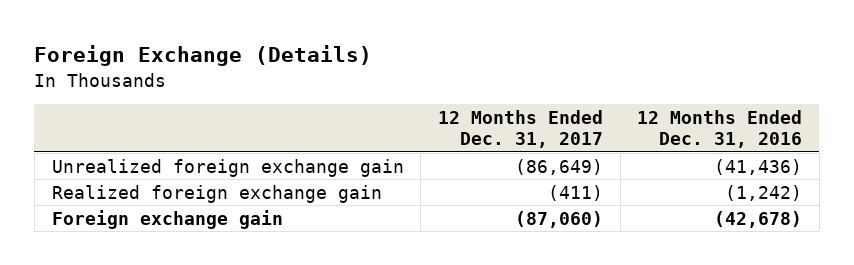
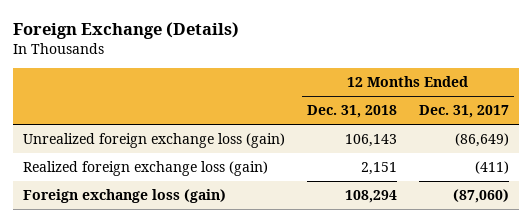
[637,110,803,149] 12 Months Ended Dec. 31, 2016 -> none
none -> [307,105,398,119] Dec. 31, 2018
[51,158,404,177] Unrealized foreign exchange gain -> [23,133,286,149] Unrealized foreign exchange loss (gain)
[51,184,382,203] Realized foreign exchange gain -> [23,161,269,177] Realized foreign exchange loss (gain)
[51,209,283,229] Foreign exchange gain -> [23,189,227,204] Foreign exchange loss (gain)

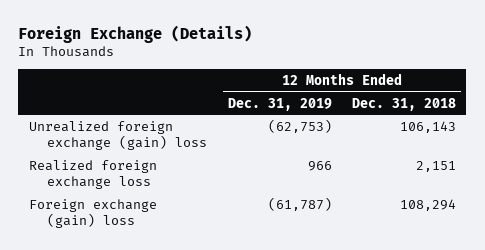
[418,105,509,119] Dec. 31, 2017 -> none
none -> [227,97,332,111] Dec. 31, 2019
[23,133,286,149] Unrealized foreign exchange loss (gain) -> [28,120,208,151] Unrealized foreign exchange (gain) loss
[23,161,269,177] Realized foreign exchange loss (gain) -> [28,159,157,190] Realized foreign exchange loss
[23,189,227,204] Foreign exchange loss (gain) -> [28,198,157,229] Foreign exchange (gain) loss

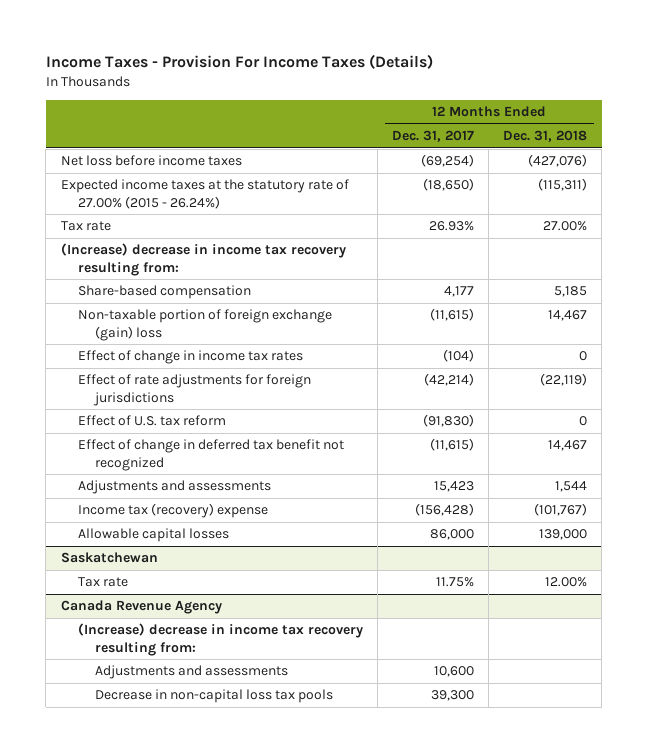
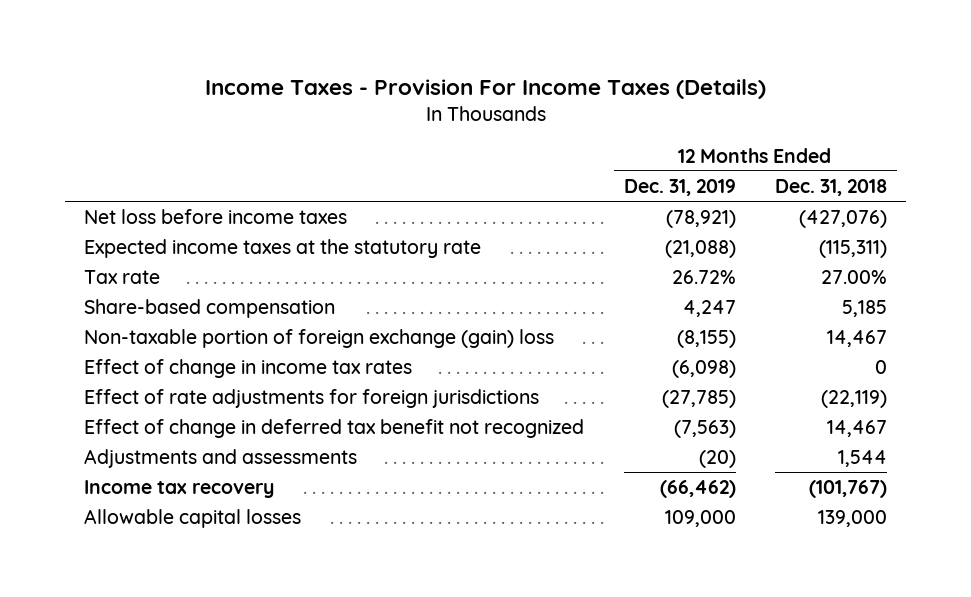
[391,129,474,142] Dec. 31, 2017 -> none
none -> [623,179,736,197] Dec. 31, 2019
[60,179,349,209] Expected income taxes at the statutory rate of 27.00% (2015 - 26.24%) -> [84,239,482,259] Expected income taxes at the statutory rate
[60,243,346,276] (Increase) decrease in income tax recovery resulting from: -> none
[77,415,226,427] Effect of U.S. tax reform -> none
[77,503,268,519] Income tax (recovery) expense -> [84,480,275,499] Income tax recovery
[60,552,158,564] Saskatchewan -> none
[77,577,128,588] Tax rate -> none
[60,600,222,615] Canada Revenue Agency -> none
[77,623,363,656] (Increase) decrease in income tax recovery resulting from: -> none
[94,665,288,680] Adjustments and assessments -> none
[94,689,333,704] Decrease in non-capital loss tax pools -> none

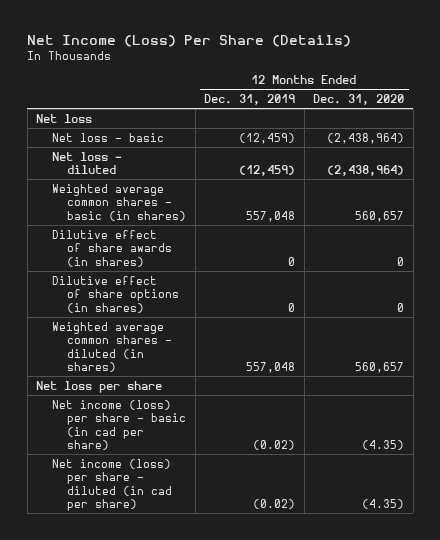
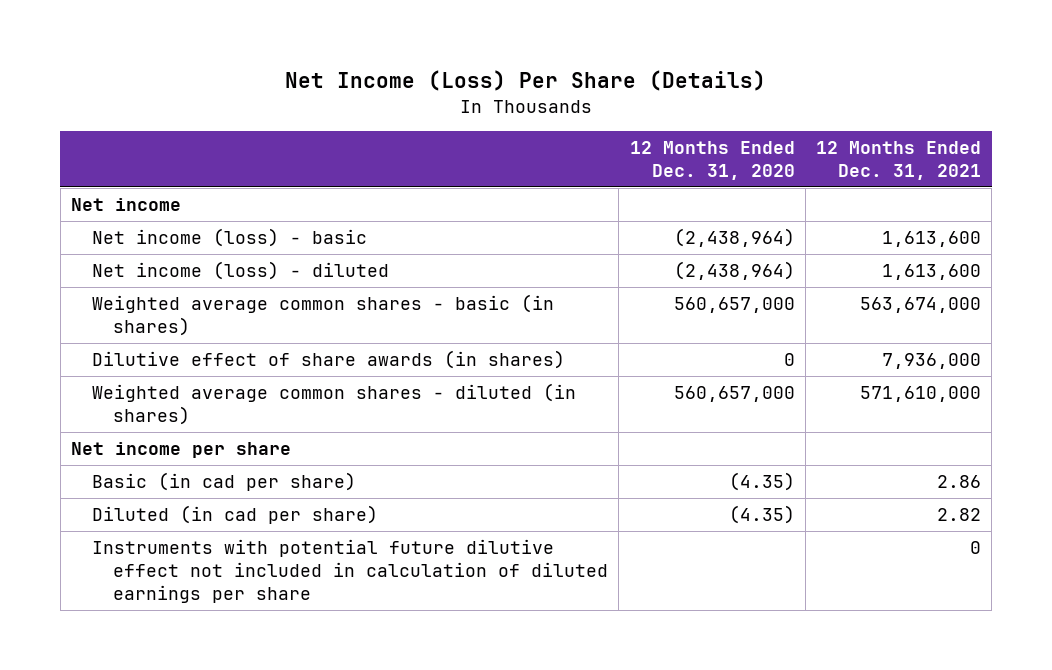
[204,93,296,105] Dec. 31, 2019 -> none
none -> [815,141,981,180] 12 Months Ended Dec. 31, 2021
[36,113,93,123] Net loss -> [71,198,182,212] Net income
[51,132,164,142] Net loss - basic -> [92,228,368,248] Net income (loss) - basic
[51,151,122,175] Net loss - diluted -> [92,261,390,281] Net income (loss) - diluted
[355,210,405,222] 560,657 -> [673,297,795,314] 560,657,000
[51,275,180,313] Dilutive effect of share options (in shares) -> none
[355,362,405,374] 560,657 -> [673,386,795,403] 560,657,000
[36,380,163,393] Net loss per share -> [71,442,292,459] Net income per share
[51,399,187,451] Net income (loss) per share - basic (in cad per share) -> [92,472,357,492] Basic (in cad per share)
[51,458,173,512] Net income (loss) per share - diluted (in cad per share) -> [92,505,379,525] Diluted (in cad per share)
none -> [92,539,609,603] Instruments with potential future dilutive effect not included in calculation of diluted earnings per share

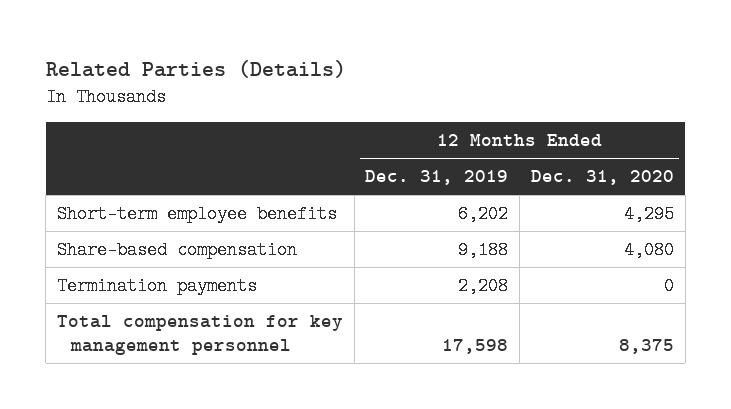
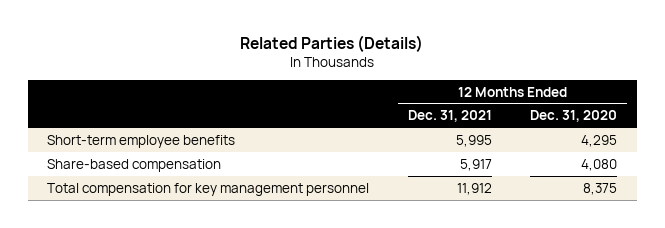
[365,170,509,186] Dec. 31, 2019 -> none
none -> [407,110,492,123] Dec. 31, 2021
[56,277,257,296] Termination payments -> none

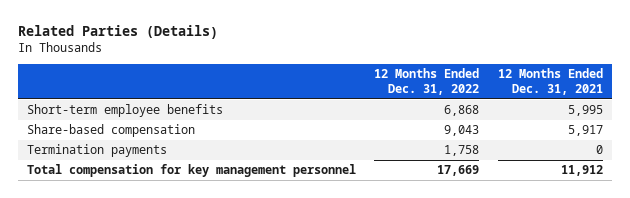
[530,110,618,123] Dec. 31, 2020 -> none
none -> [374,68,480,96] 12 Months Ended Dec. 31, 2022
none -> [27,144,168,158] Termination payments

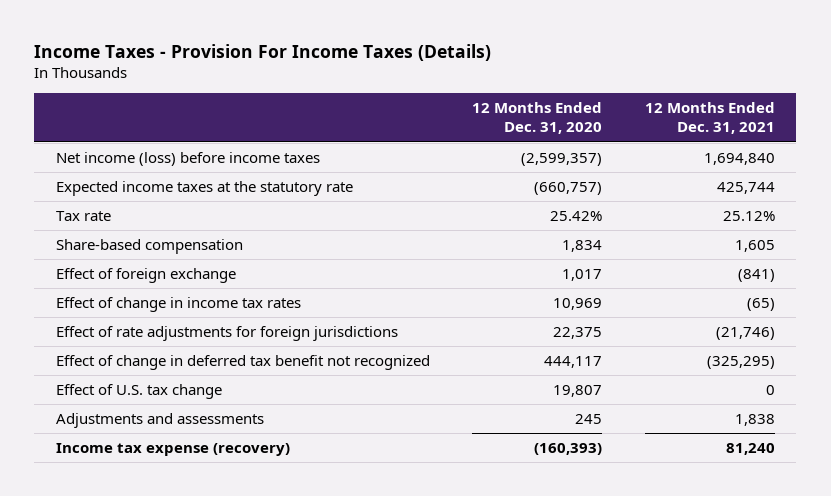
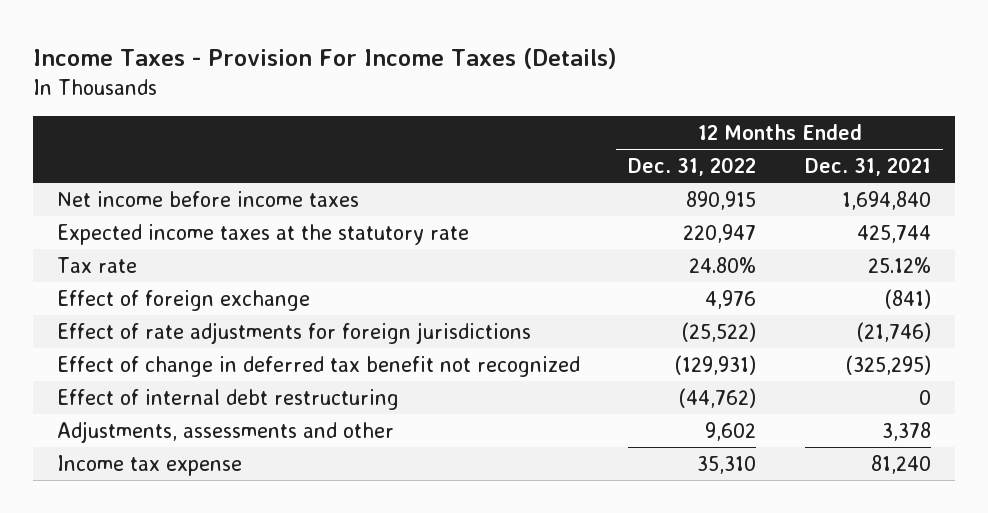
[472,102,603,135] 12 Months Ended Dec. 31, 2020 -> none
none -> [628,156,757,176] Dec. 31, 2022
[55,152,320,167] Net income (loss) before income taxes -> [56,190,359,207] Net income before income taxes
[55,239,243,255] Share-based compensation -> none
[55,297,301,313] Effect of change in income tax rates -> none
[55,384,222,400] Effect of U.S. tax change -> [56,388,399,410] Effect of internal debt restructuring
[55,413,264,429] Adjustments and assessments -> [56,420,394,443] Adjustments, assessments and other
[735,414,776,427] 1,838 -> [881,421,931,441] 3,378
[55,443,290,457] Income tax expense (recovery) -> [56,454,242,476] Income tax expense

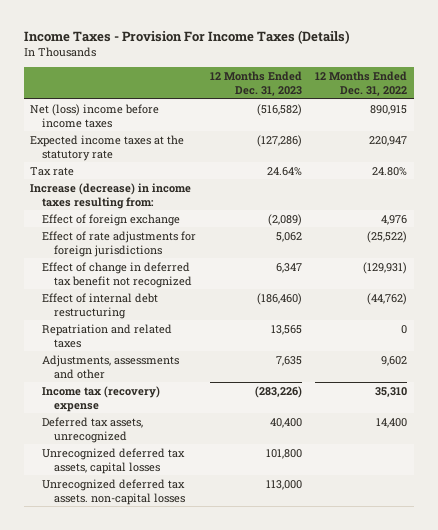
[804,156,931,176] Dec. 31, 2021 -> none
none -> [209,71,302,97] 12 Months Ended Dec. 31, 2023
[56,190,359,207] Net income before income taxes -> [30,103,160,128] Net (loss) income before income taxes
none -> [30,182,192,209] Increase (decrease) in income taxes resulting from:
none -> [42,323,173,348] Repatriation and related taxes
[56,454,242,476] Income tax expense -> [42,385,161,412] Income tax (recovery) expense
none -> [42,416,144,443] Deferred tax assets, unrecognized
none -> [42,447,186,474] Unrecognized deferred tax assets, capital losses
none -> [42,478,186,505] Unrecognized deferred tax assets. non-capital losses

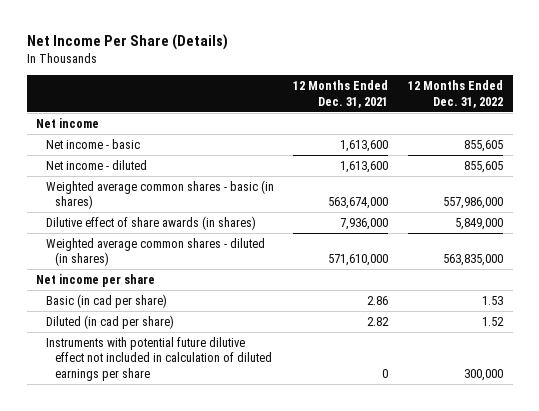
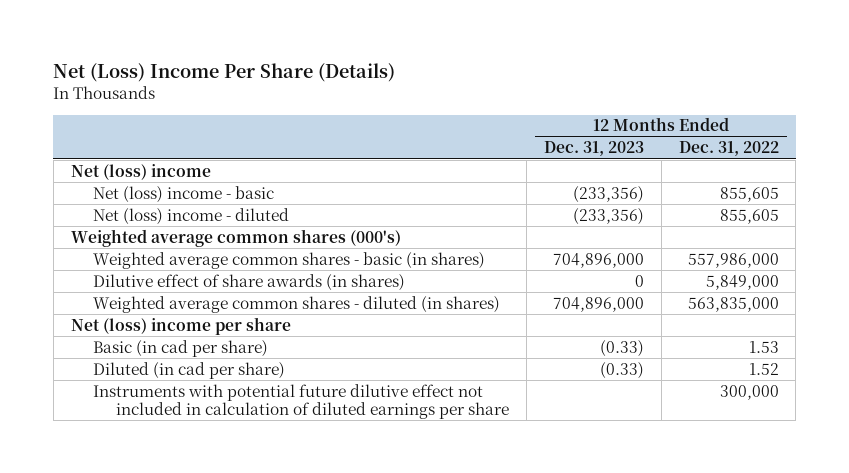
[26,33,228,50] Net Income Per Share (Details) -> [53,62,396,82] Net (Loss) Income Per Share (Details)
[293,79,389,108] 12 Months Ended Dec. 31, 2021 -> none
none -> [543,141,644,157] Dec. 31, 2023
[36,117,100,128] Net income -> [70,163,211,180] Net (loss) income
[45,138,140,149] Net income - basic -> [93,185,275,203] Net (loss) income - basic
[45,159,147,170] Net income - diluted -> [93,207,290,225] Net (loss) income - diluted
none -> [70,228,401,247] Weighted average common shares (000's)
[36,273,156,287] Net income per share -> [70,316,291,335] Net (loss) income per share

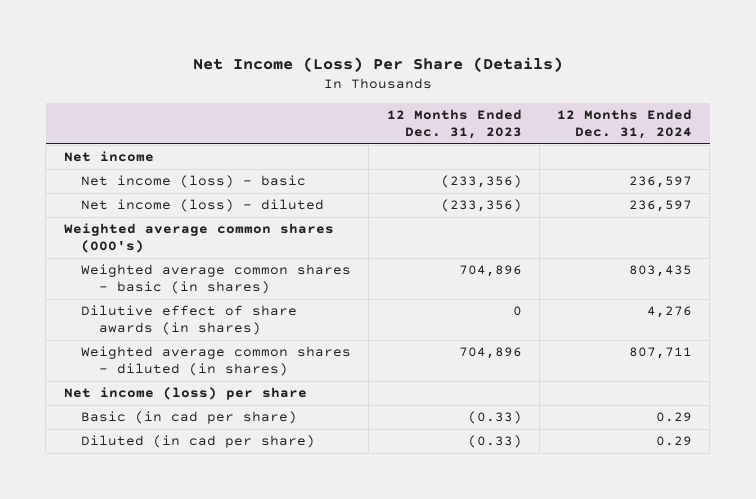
[53,62,396,82] Net (Loss) Income Per Share (Details) -> [192,56,563,72] Net Income (Loss) Per Share (Details)
[678,141,779,157] Dec. 31, 2022 -> none
none -> [557,109,693,140] 12 Months Ended Dec. 31, 2024
[70,163,211,180] Net (loss) income -> [63,151,154,163] Net income
[93,185,275,203] Net (loss) income - basic -> [81,175,307,189] Net income (loss) - basic
[93,207,290,225] Net (loss) income - diluted -> [81,199,325,213] Net income (loss) - diluted
[552,252,644,268] 704,896,000 -> [458,265,522,278] 704,896
[552,296,644,312] 704,896,000 -> [458,347,522,360] 704,896
[70,316,291,335] Net (loss) income per share -> [63,387,307,401] Net income (loss) per share
[93,383,510,419] Instruments with potential future dilutive effect not included in calculation of diluted earnings per share -> none

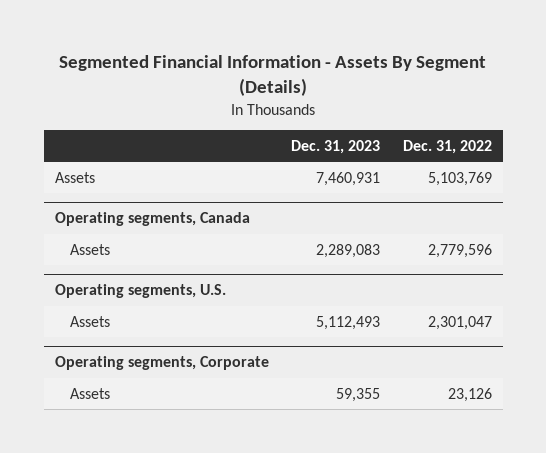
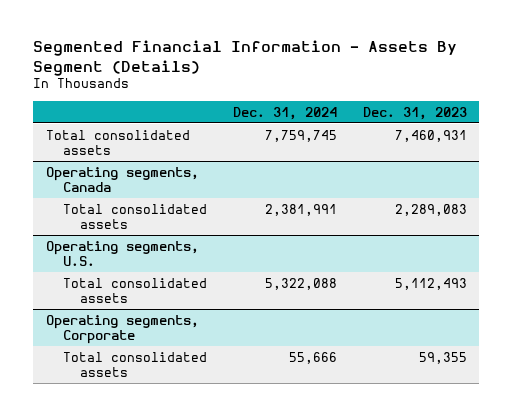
[402,140,492,155] Dec. 31, 2022 -> none
none -> [232,106,337,120] Dec. 31, 2024
[54,171,95,183] Assets -> [45,129,190,156] Total consolidated assets
[70,243,111,255] Assets -> [63,203,208,230] Total consolidated assets
[70,315,111,327] Assets -> [63,277,208,304] Total consolidated assets
[70,387,111,399] Assets -> [63,351,208,378] Total consolidated assets

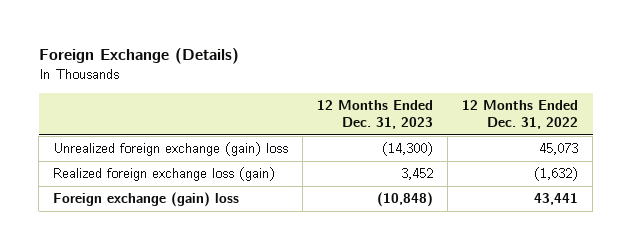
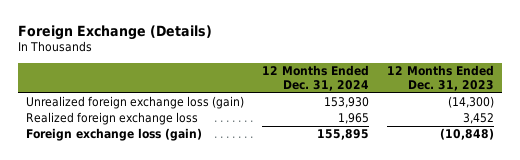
[462,100,579,130] 12 Months Ended Dec. 31, 2022 -> none
none -> [262,65,370,91] 12 Months Ended Dec. 31, 2024
[53,142,289,157] Unrealized foreign exchange (gain) loss -> [26,96,245,110] Unrealized foreign exchange loss (gain)
[53,167,276,182] Realized foreign exchange loss (gain) -> [26,112,199,126] Realized foreign exchange loss
[53,192,240,208] Foreign exchange (gain) loss -> [26,128,203,142] Foreign exchange loss (gain)

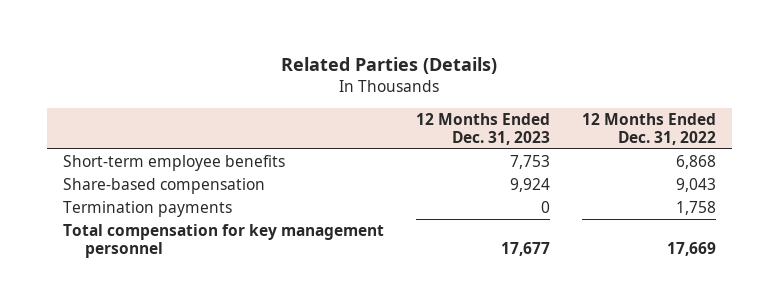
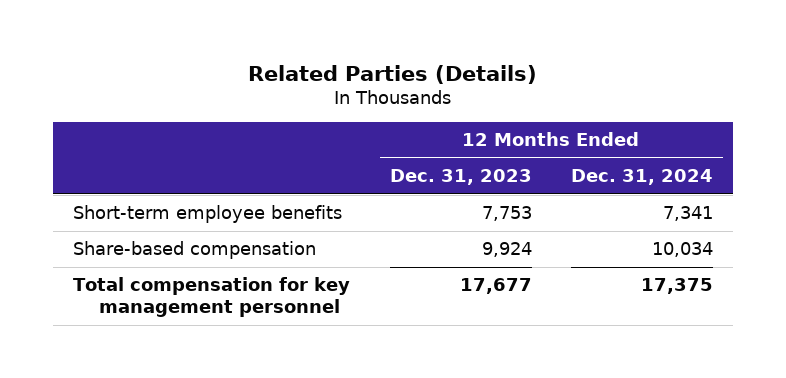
[581,112,716,145] 12 Months Ended Dec. 31, 2022 -> none
none -> [571,169,714,186] Dec. 31, 2024
[62,201,232,218] Termination payments -> none

